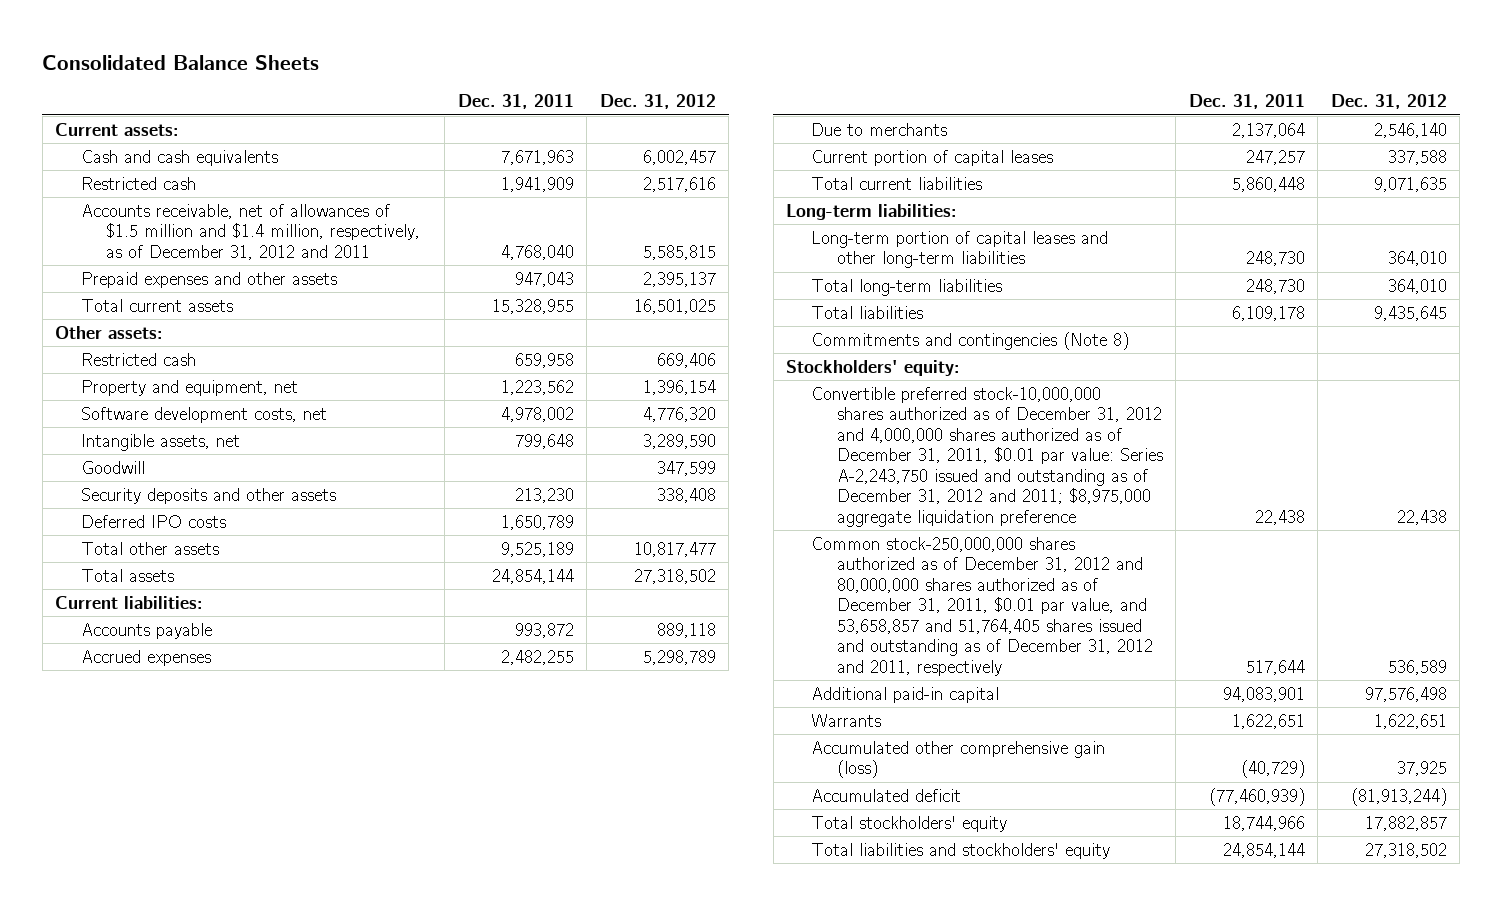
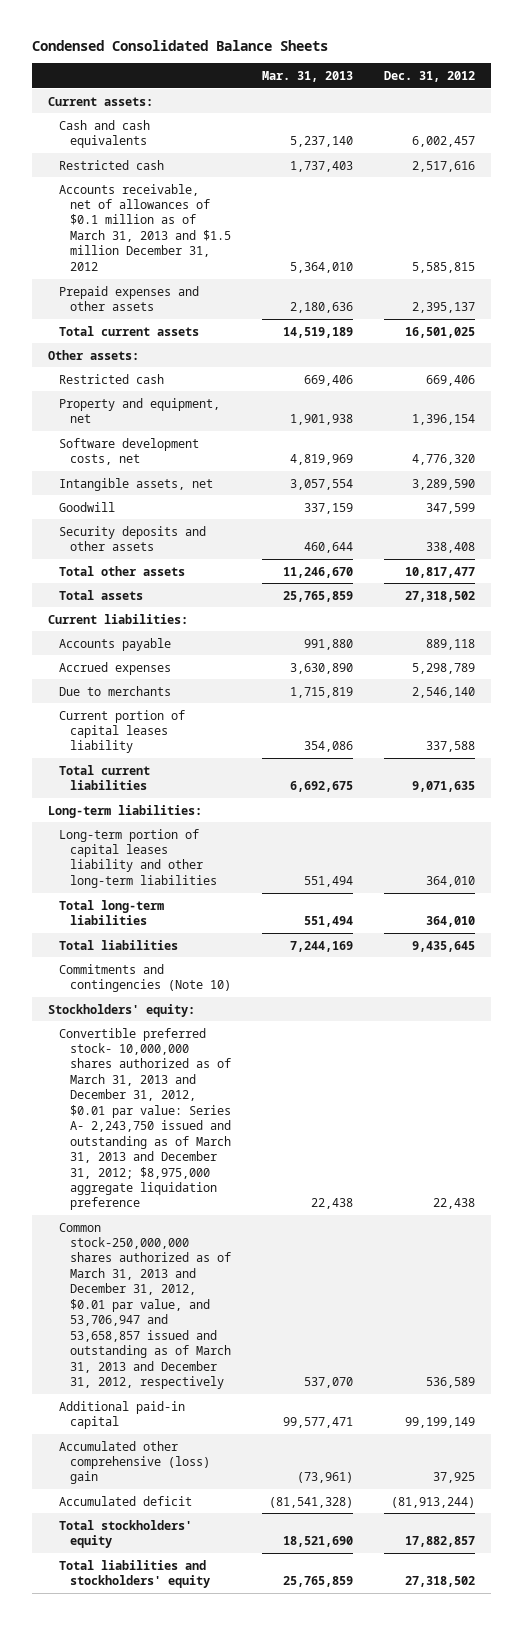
[42,54,320,70] Consolidated Balance Sheets -> [32,40,329,52] Condensed Consolidated Balance Sheets
[457,94,574,110] Dec. 31, 2011 -> none
none -> [262,70,354,82] Mar. 31, 2013
[80,203,421,260] Accounts receivable, net of allowances of $1.5 million and $1.4 million, respectively, as of December 31, 2012 and 2011 -> [59,183,232,271] Accounts receivable, net of allowances of $0.1 million as of March 31, 2013 and $1.5 million December 31, 2012
[80,514,226,528] Deferred IPO costs -> none
[811,149,1054,166] Current portion of capital leases -> [59,709,186,754] Current portion of capital leases liability
[811,230,1109,269] Long-term portion of capital leases and other long-term liabilities -> [59,828,218,888] Long-term portion of capital leases liability and other long-term liabilities
[811,331,1130,350] Commitments and contingencies (Note 8) -> [59,963,232,993] Commitments and contingencies (Note 10)
[811,713,882,727] Warrants -> none
[811,386,1163,527] Convertible preferred stock-10,000,000 shares authorized as of December 31, 2012 and 4,000,000 shares authorized as of December 31, 2011, $0.01 par value: Series A-2,243,750 issued and outstanding as of December 31, 2012 and 2011; $8,975,000 aggregate liquidation preference -> [59,1027,232,1211] Convertible preferred stock- 10,000,000 shares authorized as of March 31, 2013 and December 31, 2012, $0.01 par value: Series A- 2,243,750 issued and outstanding as of March 31, 2013 and December 31, 2012; $8,975,000 aggregate liquidation preference
[811,536,1153,676] Common stock-250,000,000 shares authorized as of December 31, 2012 and 80,000,000 shares authorized as of December 31, 2011, $0.01 par value, and 53,658,857 and 51,764,405 shares issued and outstanding as of December 31, 2012 and 2011, respectively -> [59,1222,232,1389] Common stock-250,000,000 shares authorized as of March 31, 2013 and December 31, 2012, $0.01 par value, and 53,706,947 and 53,658,857 issued and outstanding as of March 31, 2013 and December 31, 2012, respectively
[1364,686,1447,702] 97,576,498 -> [405,1417,476,1429] 99,199,149
[811,740,1106,779] Accumulated other comprehensive gain (loss) -> [59,1440,211,1485] Accumulated other comprehensive (loss) gain

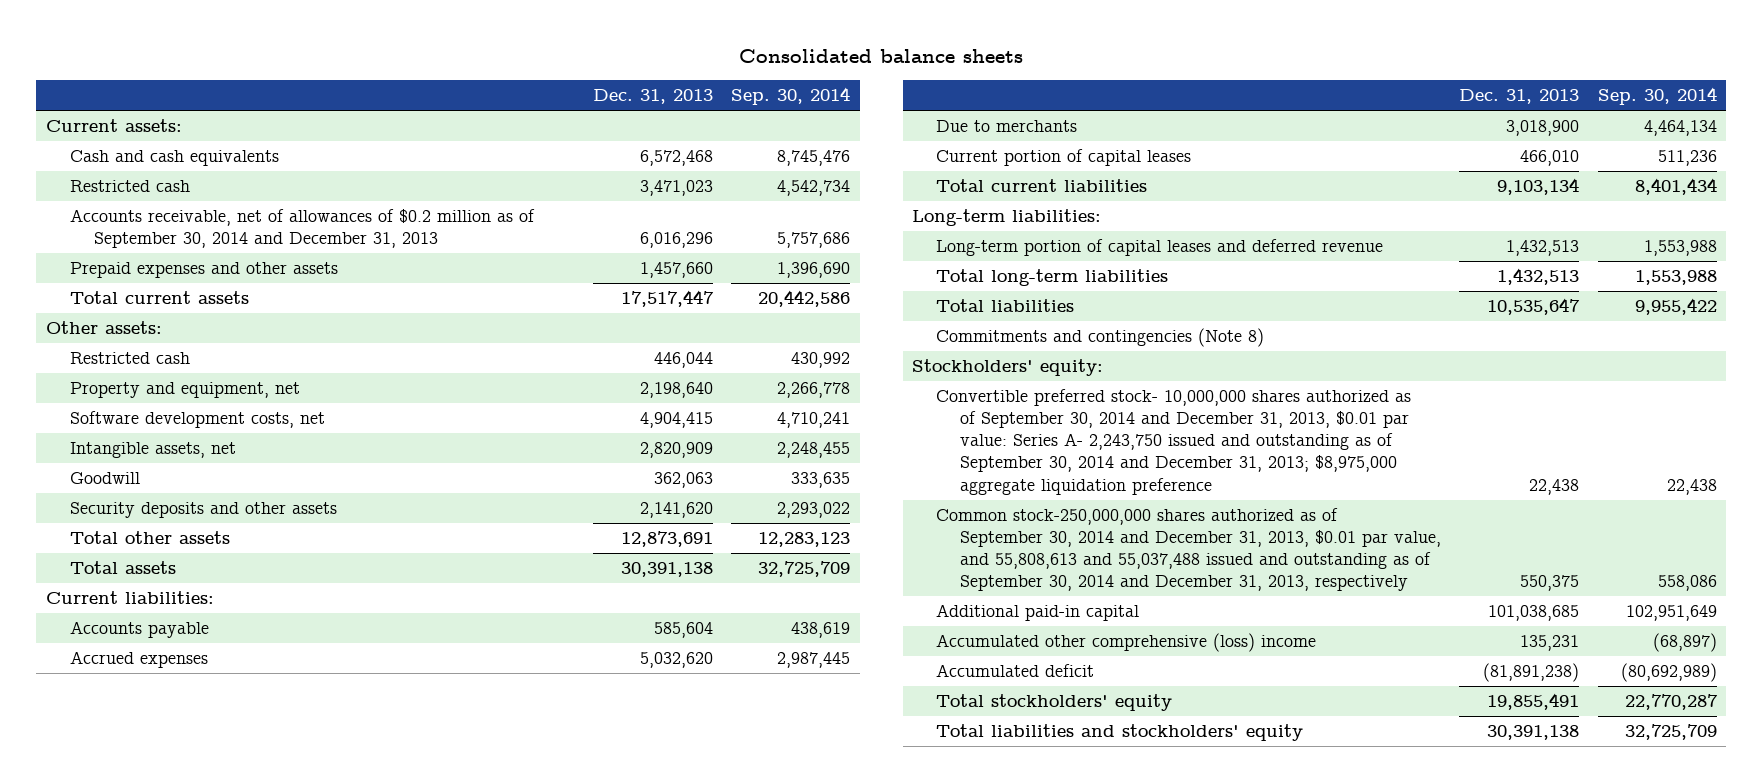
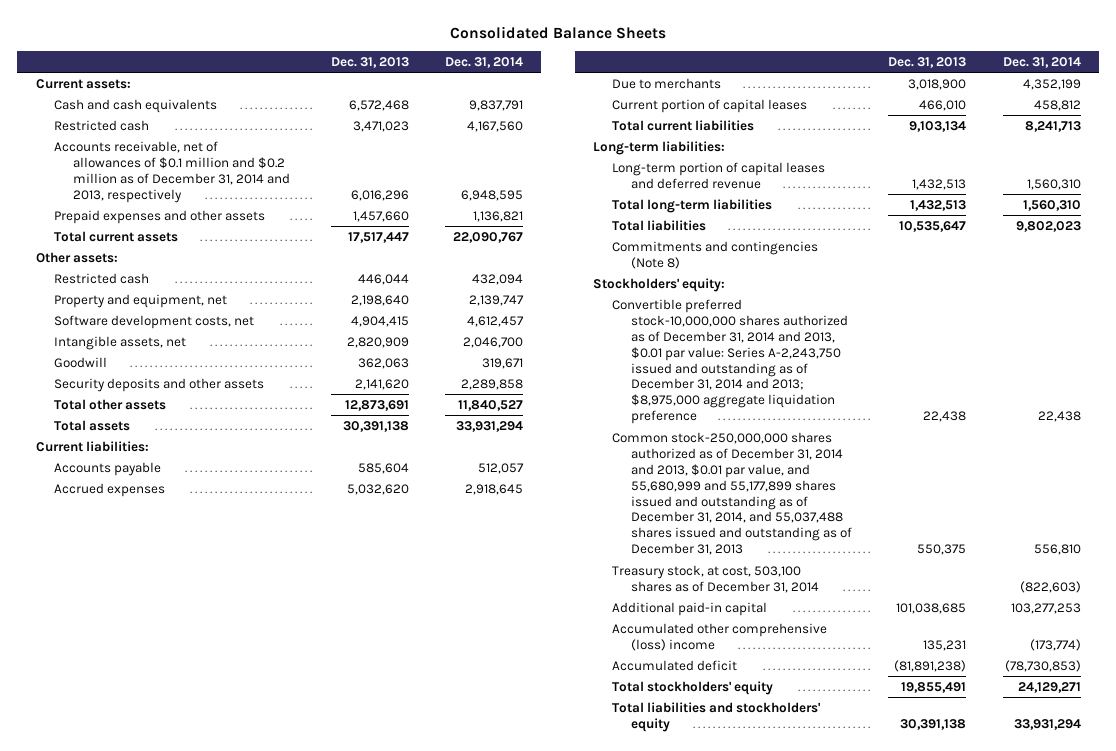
[739,49,1024,64] Consolidated balance sheets -> [450,25,667,39] Consolidated Balance Sheets
[731,87,851,106] Sep. 30, 2014 -> none
none -> [445,57,524,69] Dec. 31, 2014
[69,208,535,249] Accounts receivable, net of allowances of $0.2 million as of September 30, 2014 and December 31, 2013 -> [54,140,291,203] Accounts receivable, net of allowances of $0.1 million and $0.2 million as of December 31, 2014 and 2013, respectively
[936,388,1412,495] Convertible preferred stock- 10,000,000 shares authorized as of September 30, 2014 and December 31, 2013, $0.01 par value: Series A- 2,243,750 issued and outstanding as of September 30, 2014 and December 31, 2013; $8,975,000 aggregate liquidation preference -> [611,298,848,425] Convertible preferred stock-10,000,000 shares authorized as of December 31, 2014 and 2013, $0.01 par value: Series A-2,243,750 issued and outstanding as of December 31, 2014 and 2013; $8,975,000 aggregate liquidation preference
[936,507,1442,592] Common stock-250,000,000 shares authorized as of September 30, 2014 and December 31, 2013, $0.01 par value, and 55,808,613 and 55,037,488 issued and outstanding as of September 30, 2014 and December 31, 2013, respectively -> [611,431,852,556] Common stock-250,000,000 shares authorized as of December 31, 2014 and 2013, $0.01 par value, and 55,680,999 and 55,177,899 shares issued and outstanding as of December 31, 2014, and 55,037,488 shares issued and outstanding as of December 31, 2013
none -> [611,564,819,593] Treasury stock, at cost, 503,100 shares as of December 31, 2014

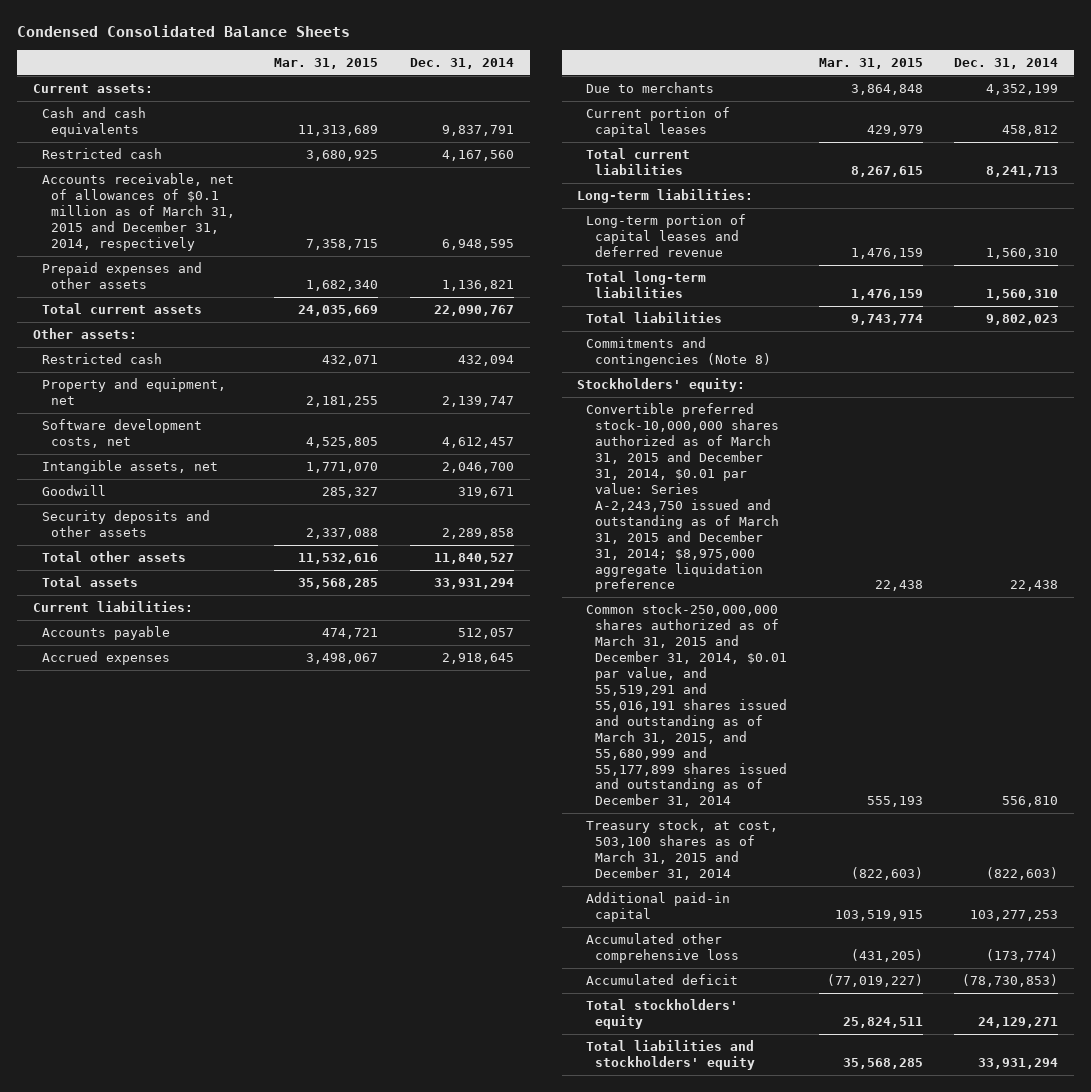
[450,25,667,39] Consolidated Balance Sheets -> [17,24,351,37] Condensed Consolidated Balance Sheets
[330,57,409,69] Dec. 31, 2013 -> none
none -> [274,57,379,69] Mar. 31, 2015
[54,140,291,203] Accounts receivable, net of allowances of $0.1 million and $0.2 million as of December 31, 2014 and 2013, respectively -> [41,173,235,251] Accounts receivable, net of allowances of $0.1 million as of March 31, 2015 and December 31, 2014, respectively
[611,298,848,425] Convertible preferred stock-10,000,000 shares authorized as of December 31, 2014 and 2013, $0.01 par value: Series A-2,243,750 issued and outstanding as of December 31, 2014 and 2013; $8,975,000 aggregate liquidation preference -> [586,403,780,593] Convertible preferred stock-10,000,000 shares authorized as of March 31, 2015 and December 31, 2014, $0.01 par value: Series A-2,243,750 issued and outstanding as of March 31, 2015 and December 31, 2014; $8,975,000 aggregate liquidation preference
[611,431,852,556] Common stock-250,000,000 shares authorized as of December 31, 2014 and 2013, $0.01 par value, and 55,680,999 and 55,177,899 shares issued and outstanding as of December 31, 2014, and 55,037,488 shares issued and outstanding as of December 31, 2013 -> [586,603,788,808] Common stock-250,000,000 shares authorized as of March 31, 2015 and December 31, 2014, $0.01 par value, and 55,519,291 and 55,016,191 shares issued and outstanding as of March 31, 2015, and 55,680,999 and 55,177,899 shares issued and outstanding as of December 31, 2014
[611,564,819,593] Treasury stock, at cost, 503,100 shares as of December 31, 2014 -> [586,819,779,881] Treasury stock, at cost, 503,100 shares as of March 31, 2015 and December 31, 2014
[611,622,827,651] Accumulated other comprehensive (loss) income -> [586,933,740,964] Accumulated other comprehensive loss

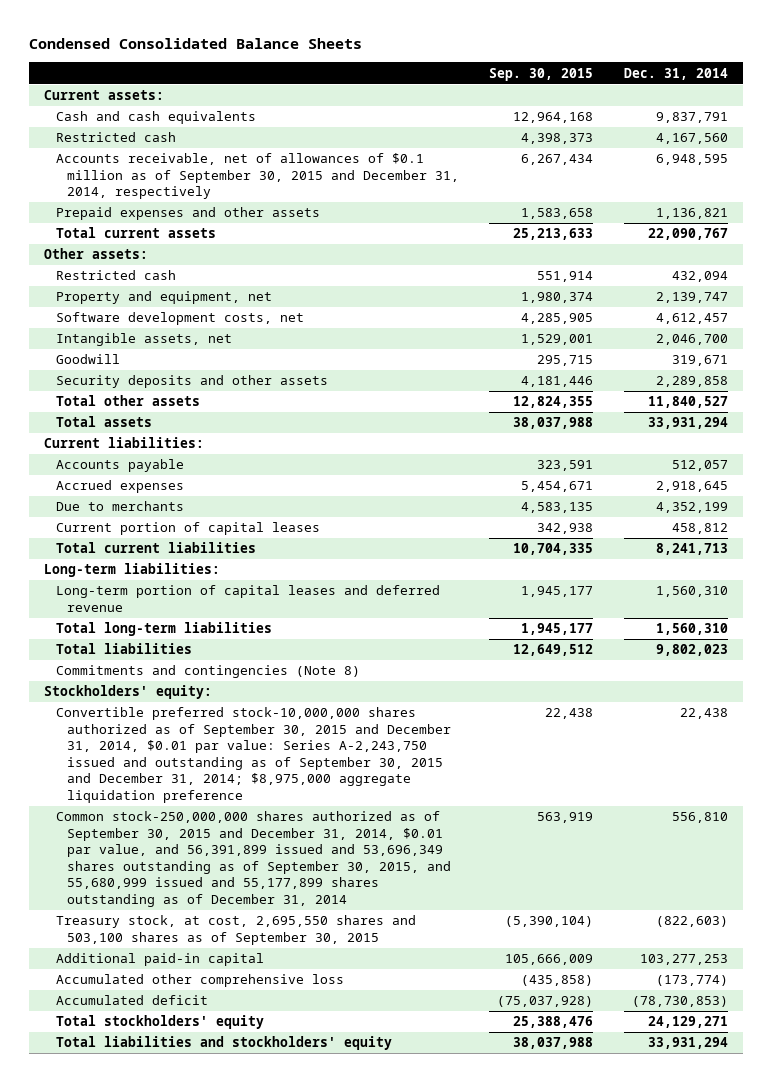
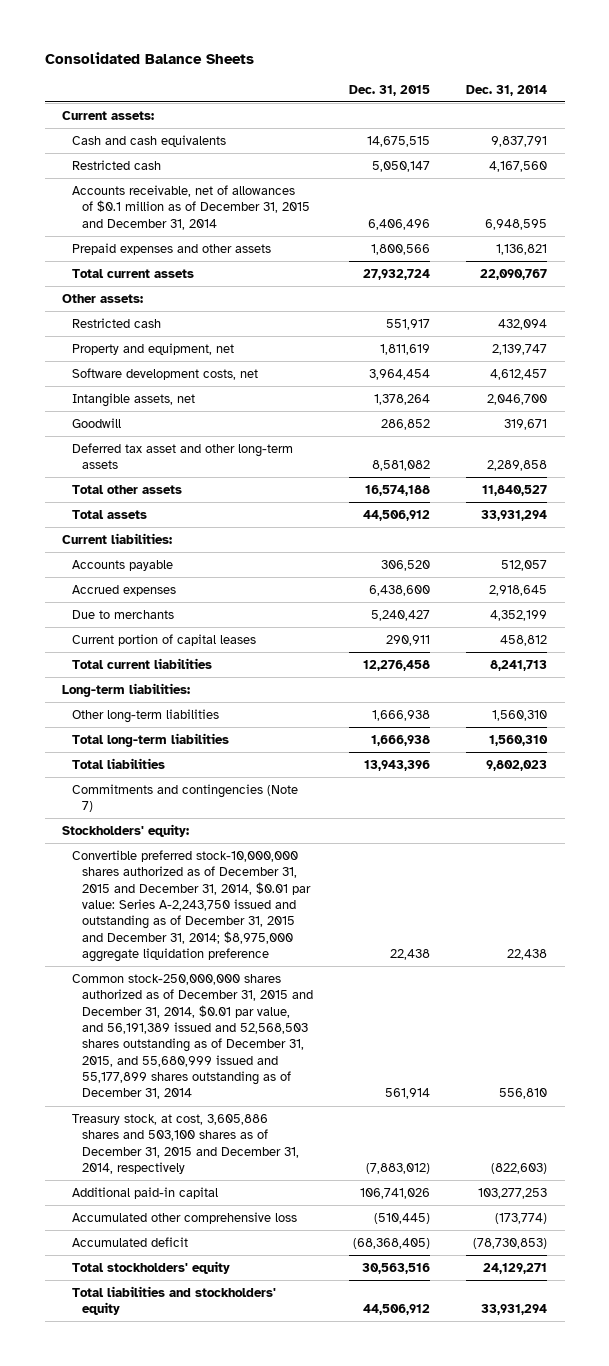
[29,38,363,50] Condensed Consolidated Balance Sheets -> [44,52,254,65] Consolidated Balance Sheets
[489,67,594,81] Sep. 30, 2015 -> none
none -> [348,84,430,96] Dec. 31, 2015
[55,153,460,200] Accounts receivable, net of allowances of $0.1 million as of September 30, 2015 and December 31, 2014, respectively -> [72,184,310,230] Accounts receivable, net of allowances of $0.1 million as of December 31, 2015 and December 31, 2014
[55,375,328,389] Security deposits and other assets -> [72,442,294,470] Deferred tax asset and other long-term assets
[55,585,440,612] Long-term portion of capital leases and deferred revenue -> [72,708,220,723] Other long-term liabilities
[55,665,360,679] Commitments and contingencies (Note 8) -> [72,783,299,813] Commitments and contingencies (Note 7)
[55,707,452,803] Convertible preferred stock-10,000,000 shares authorized as of September 30, 2015 and December 31, 2014, $0.01 par value: Series A-2,243,750 issued and outstanding as of September 30, 2015 and December 31, 2014; $8,975,000 aggregate liquidation preference -> [72,849,311,963] Convertible preferred stock-10,000,000 shares authorized as of December 31, 2015 and December 31, 2014, $0.01 par value: Series A-2,243,750 issued and outstanding as of December 31, 2015 and December 31, 2014; $8,975,000 aggregate liquidation preference
[55,811,452,907] Common stock-250,000,000 shares authorized as of September 30, 2015 and December 31, 2014, $0.01 par value, and 56,391,899 issued and 53,696,349 shares outstanding as of September 30, 2015, and 55,680,999 issued and 55,177,899 shares outstanding as of December 31, 2014 -> [72,973,313,1100] Common stock-250,000,000 shares authorized as of December 31, 2015 and December 31, 2014, $0.01 par value, and 56,191,389 issued and 52,568,503 shares outstanding as of December 31, 2015, and 55,680,999 issued and 55,177,899 shares outstanding as of December 31, 2014
[55,915,416,945] Treasury stock, at cost, 2,695,550 shares and 503,100 shares as of September 30, 2015 -> [72,1113,299,1174] Treasury stock, at cost, 3,605,886 shares and 503,100 shares as of December 31, 2015 and December 31, 2014, respectively

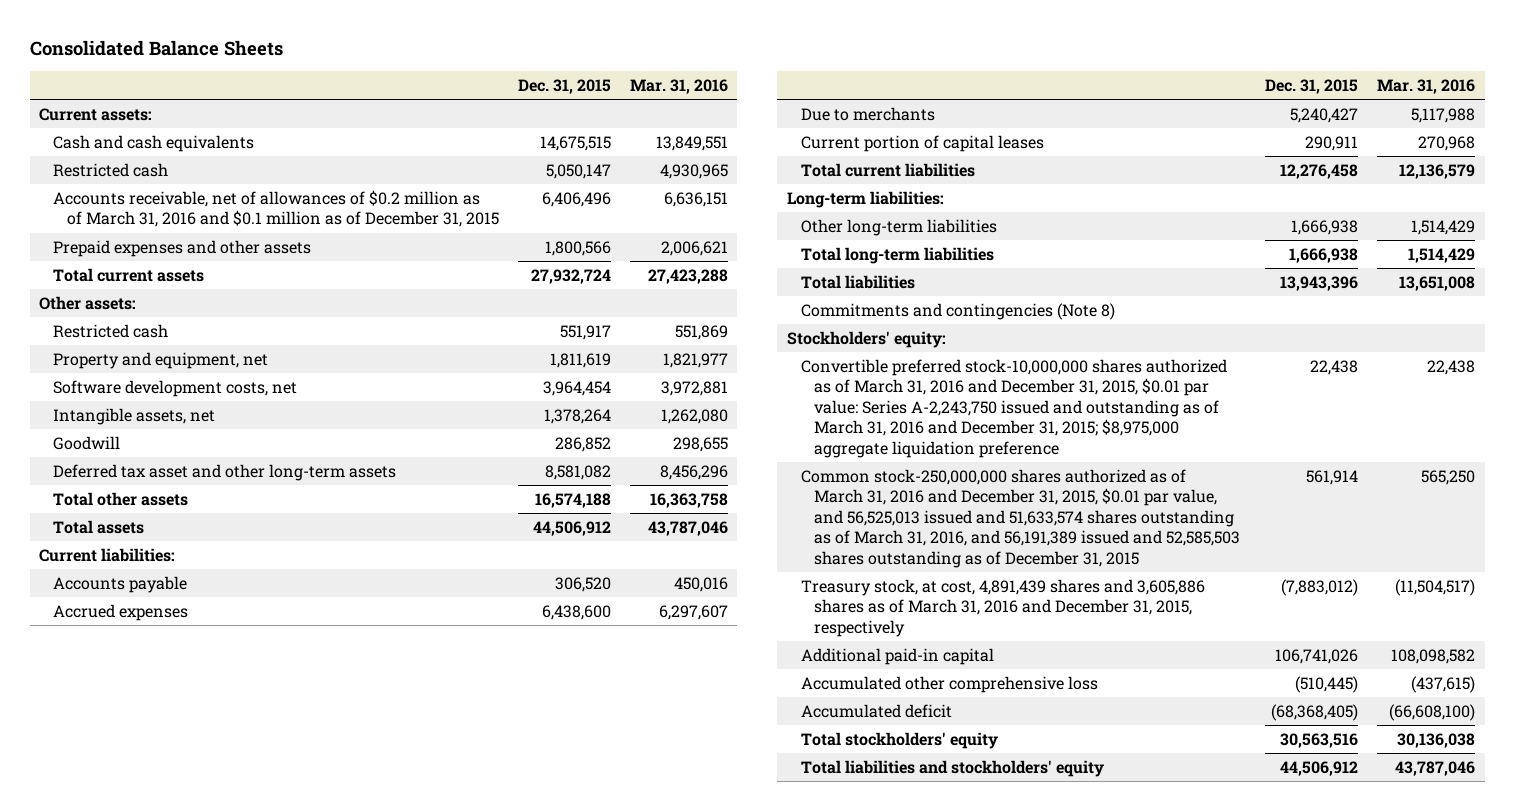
[465,84,547,96] Dec. 31, 2014 -> none
none -> [629,79,728,95] Mar. 31, 2016
[72,184,310,230] Accounts receivable, net of allowances of $0.1 million as of December 31, 2015 and December 31, 2014 -> [53,189,499,228] Accounts receivable, net of allowances of $0.2 million as of March 31, 2016 and $0.1 million as of December 31, 2015
[72,783,299,813] Commitments and contingencies (Note 7) -> [800,302,1115,320] Commitments and contingencies (Note 8)
[72,849,311,963] Convertible preferred stock-10,000,000 shares authorized as of December 31, 2015 and December 31, 2014, $0.01 par value: Series A-2,243,750 issued and outstanding as of December 31, 2015 and December 31, 2014; $8,975,000 aggregate liquidation preference -> [800,358,1227,458] Convertible preferred stock-10,000,000 shares authorized as of March 31, 2016 and December 31, 2015, $0.01 par value: Series A-2,243,750 issued and outstanding as of March 31, 2016 and December 31, 2015; $8,975,000 aggregate liquidation preference
[72,973,313,1100] Common stock-250,000,000 shares authorized as of December 31, 2015 and December 31, 2014, $0.01 par value, and 56,191,389 issued and 52,568,503 shares outstanding as of December 31, 2015, and 55,680,999 issued and 55,177,899 shares outstanding as of December 31, 2014 -> [800,468,1241,568] Common stock-250,000,000 shares authorized as of March 31, 2016 and December 31, 2015, $0.01 par value, and 56,525,013 issued and 51,633,574 shares outstanding as of March 31, 2016, and 56,191,389 issued and 52,585,503 shares outstanding as of December 31, 2015
[72,1113,299,1174] Treasury stock, at cost, 3,605,886 shares and 503,100 shares as of December 31, 2015 and December 31, 2014, respectively -> [800,578,1205,637] Treasury stock, at cost, 4,891,439 shares and 3,605,886 shares as of March 31, 2016 and December 31, 2015, respectively

